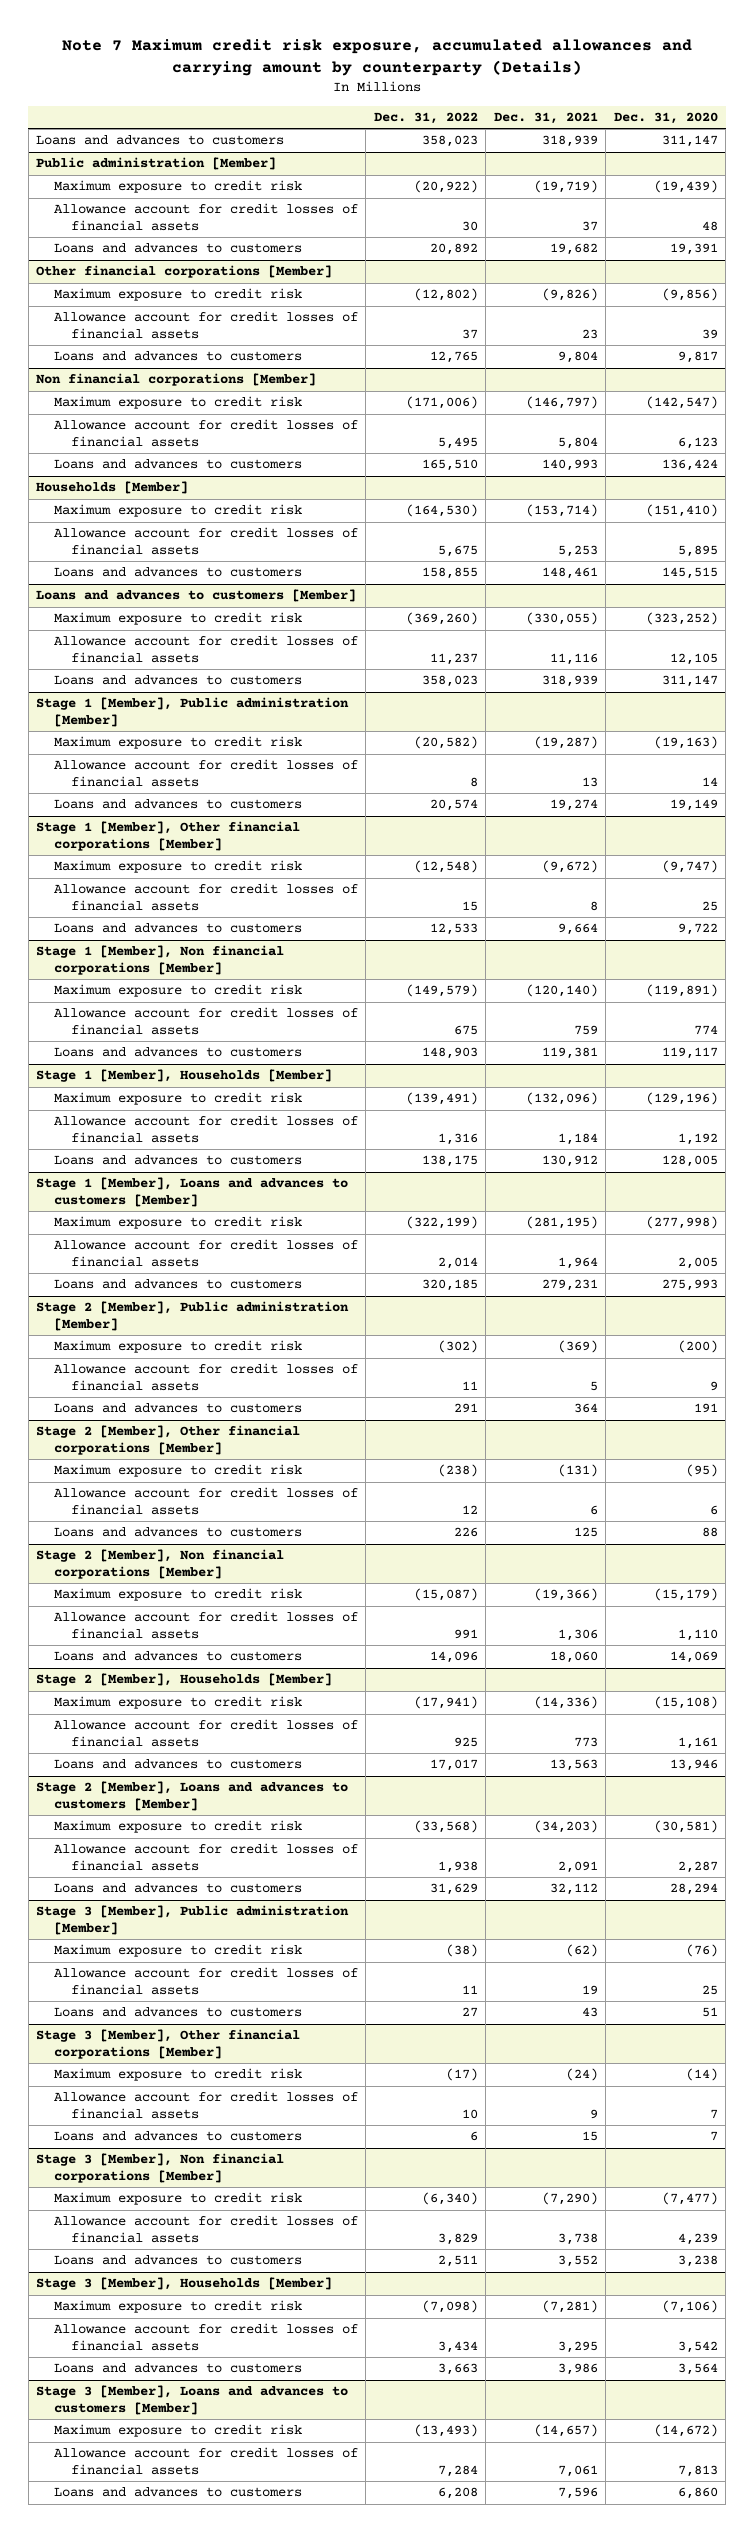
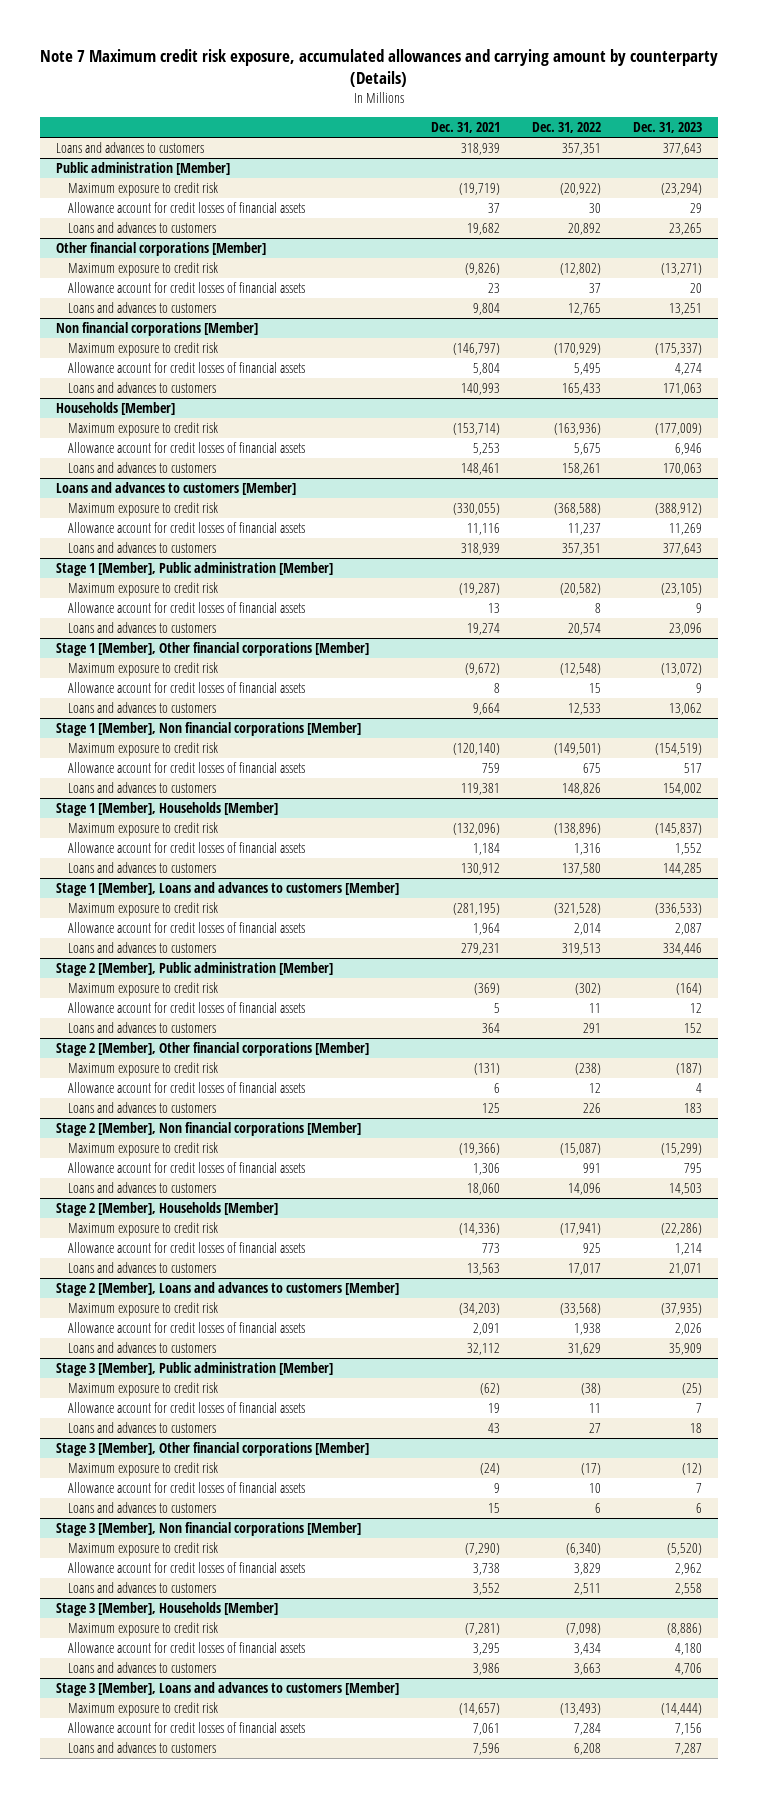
[613,112,718,125] Dec. 31, 2020 -> none
none -> [633,122,703,134] Dec. 31, 2023
[421,135,478,148] 358,023 -> [562,143,602,156] 357,351
[405,396,478,410] (171,006) -> [554,343,602,356] (170,929)
[421,459,478,472] 165,510 -> [562,383,602,396] 165,433
[405,504,478,518] (164,530) -> [554,423,602,436] (163,936)
[421,567,478,580] 158,855 -> [562,463,602,476] 158,261
[405,612,478,626] (369,260) -> [554,503,602,516] (368,588)
[421,675,478,688] 358,023 -> [562,543,602,556] 357,351
[405,984,478,998] (149,579) -> [554,743,602,756] (149,501)
[421,1047,478,1060] 148,903 -> [562,783,602,796] 148,826
[405,1092,478,1106] (139,491) -> [554,823,602,836] (138,896)
[421,1155,478,1168] 138,175 -> [562,863,602,876] 137,580
[405,1216,478,1230] (322,199) -> [554,903,602,916] (321,528)
[421,1279,478,1292] 320,185 -> [562,943,602,956] 319,513

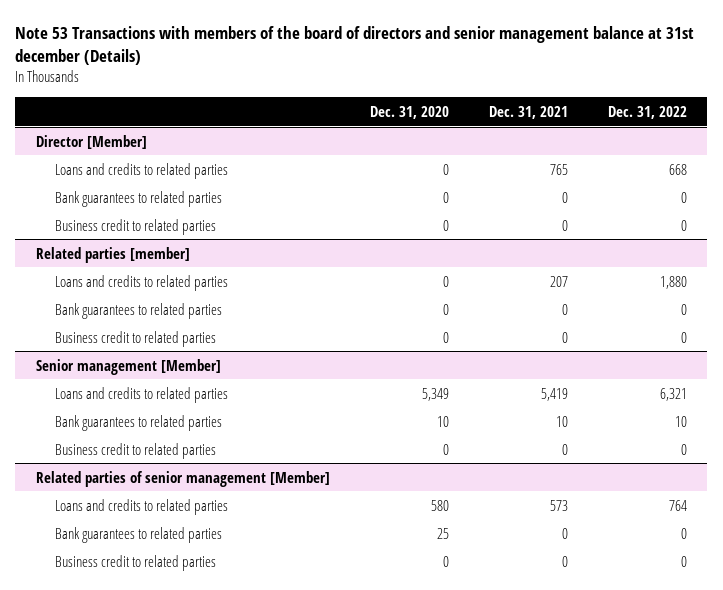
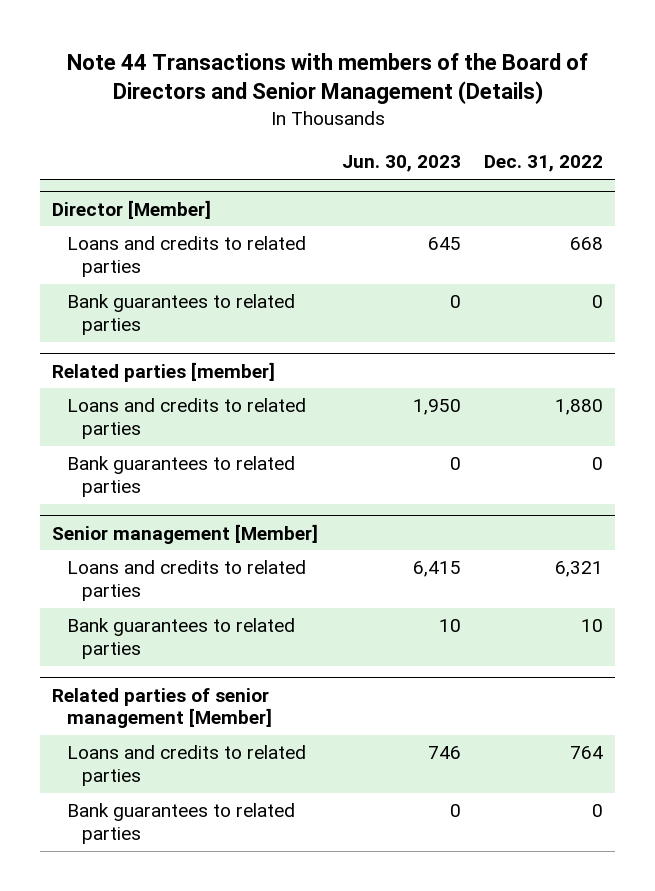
[15,25,695,65] Note 53 Transactions with members of the board of directors and senior management balance at 31st december (Details) -> [66,52,588,105] Note 44 Transactions with members of the Board of Directors and Senior Management (Details)
[369,105,449,119] Dec. 31, 2020 -> none
[488,105,568,119] Dec. 31, 2021 -> none
none -> [341,155,461,173] Jun. 30, 2023
[54,218,216,235] Business credit to related parties -> none
[54,330,216,347] Business credit to related parties -> none
[54,442,216,459] Business credit to related parties -> none
[54,554,216,571] Business credit to related parties -> none

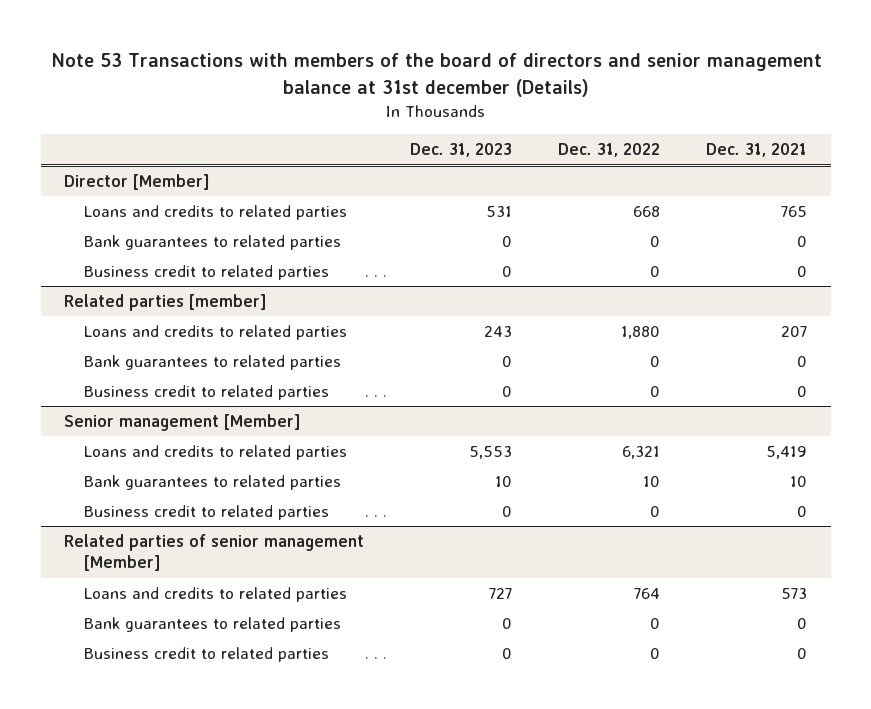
[66,52,588,105] Note 44 Transactions with members of the Board of Directors and Senior Management (Details) -> [50,53,822,97] Note 53 Transactions with members of the board of directors and senior management balance at 31st december (Details)
[341,155,461,173] Jun. 30, 2023 -> none
none -> [409,143,512,158] Dec. 31, 2023
none -> [706,143,808,158] Dec. 31, 2021
none -> [83,264,329,280] Business credit to related parties
none -> [83,384,329,400] Business credit to related parties
none -> [83,504,329,520] Business credit to related parties
none -> [83,646,329,662] Business credit to related parties

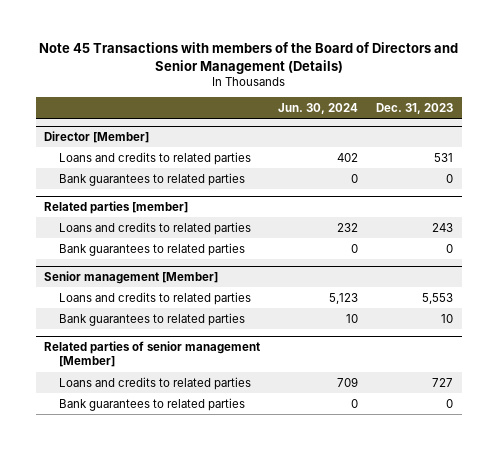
[50,53,822,97] Note 53 Transactions with members of the board of directors and senior management balance at 31st december (Details) -> [38,42,458,74] Note 45 Transactions with members of the Board of Directors and Senior Management (Details)
[558,143,661,158] Dec. 31, 2022 -> none
[706,143,808,158] Dec. 31, 2021 -> none
none -> [278,102,359,114] Jun. 30, 2024
[83,264,329,280] Business credit to related parties -> none
[83,384,329,400] Business credit to related parties -> none
[83,504,329,520] Business credit to related parties -> none
[83,646,329,662] Business credit to related parties -> none

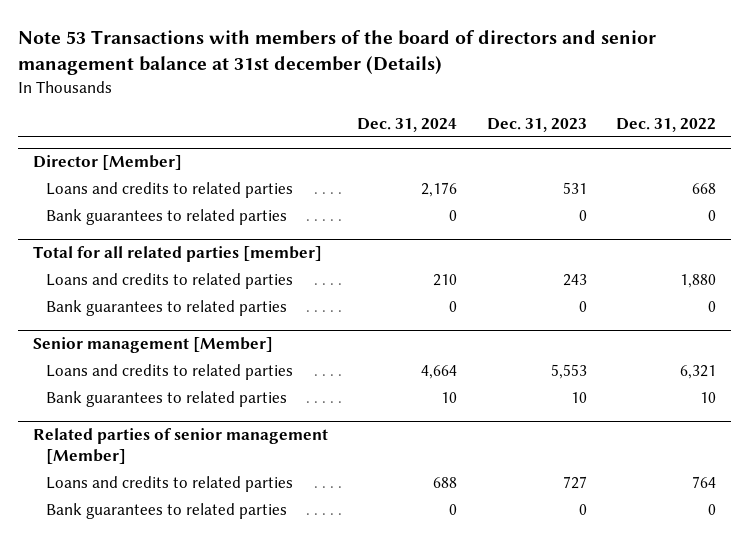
[38,42,458,74] Note 45 Transactions with members of the Board of Directors and Senior Management (Details) -> [17,30,656,76] Note 53 Transactions with members of the board of directors and senior management balance at 31st december (Details)
[278,102,359,114] Jun. 30, 2024 -> none
none -> [357,117,458,132] Dec. 31, 2024
none -> [616,117,717,132] Dec. 31, 2022
[44,200,189,214] Related parties [member] -> [32,246,322,263] Total for all related parties [member]

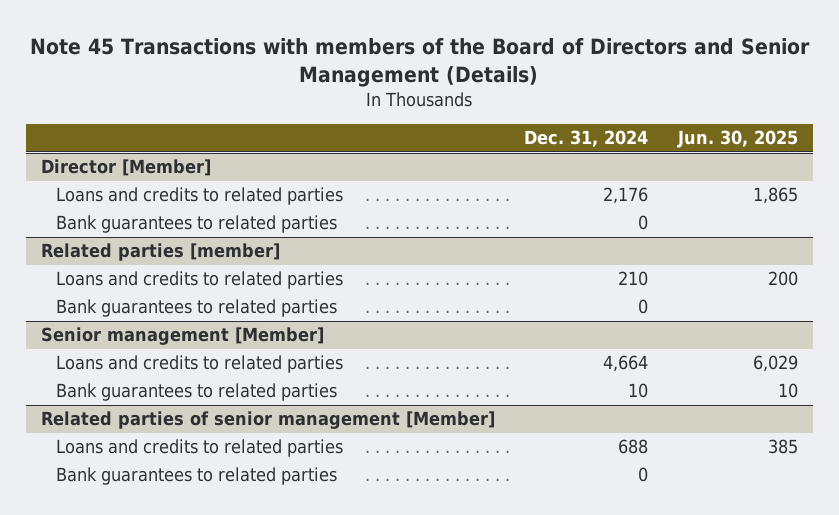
[17,30,656,76] Note 53 Transactions with members of the board of directors and senior management balance at 31st december (Details) -> [30,37,811,87] Note 45 Transactions with members of the Board of Directors and Senior Management (Details)
[486,117,587,132] Dec. 31, 2023 -> none
[616,117,717,132] Dec. 31, 2022 -> none
none -> [676,130,798,149] Jun. 30, 2025
[32,246,322,263] Total for all related parties [member] -> [40,243,280,262] Related parties [member]

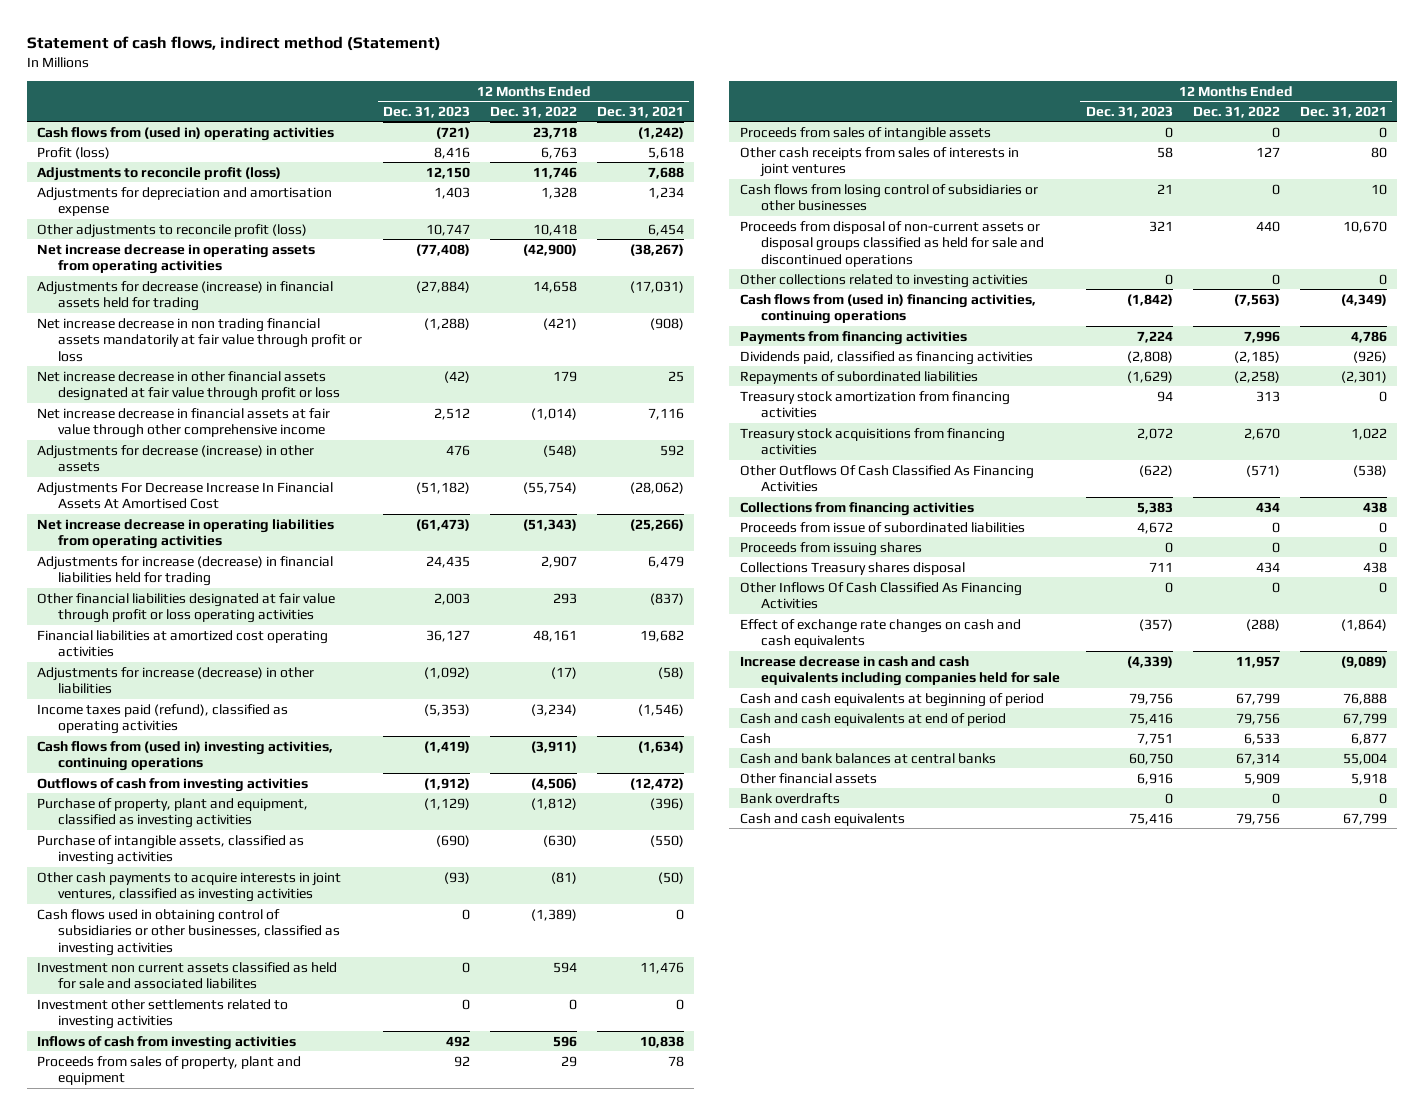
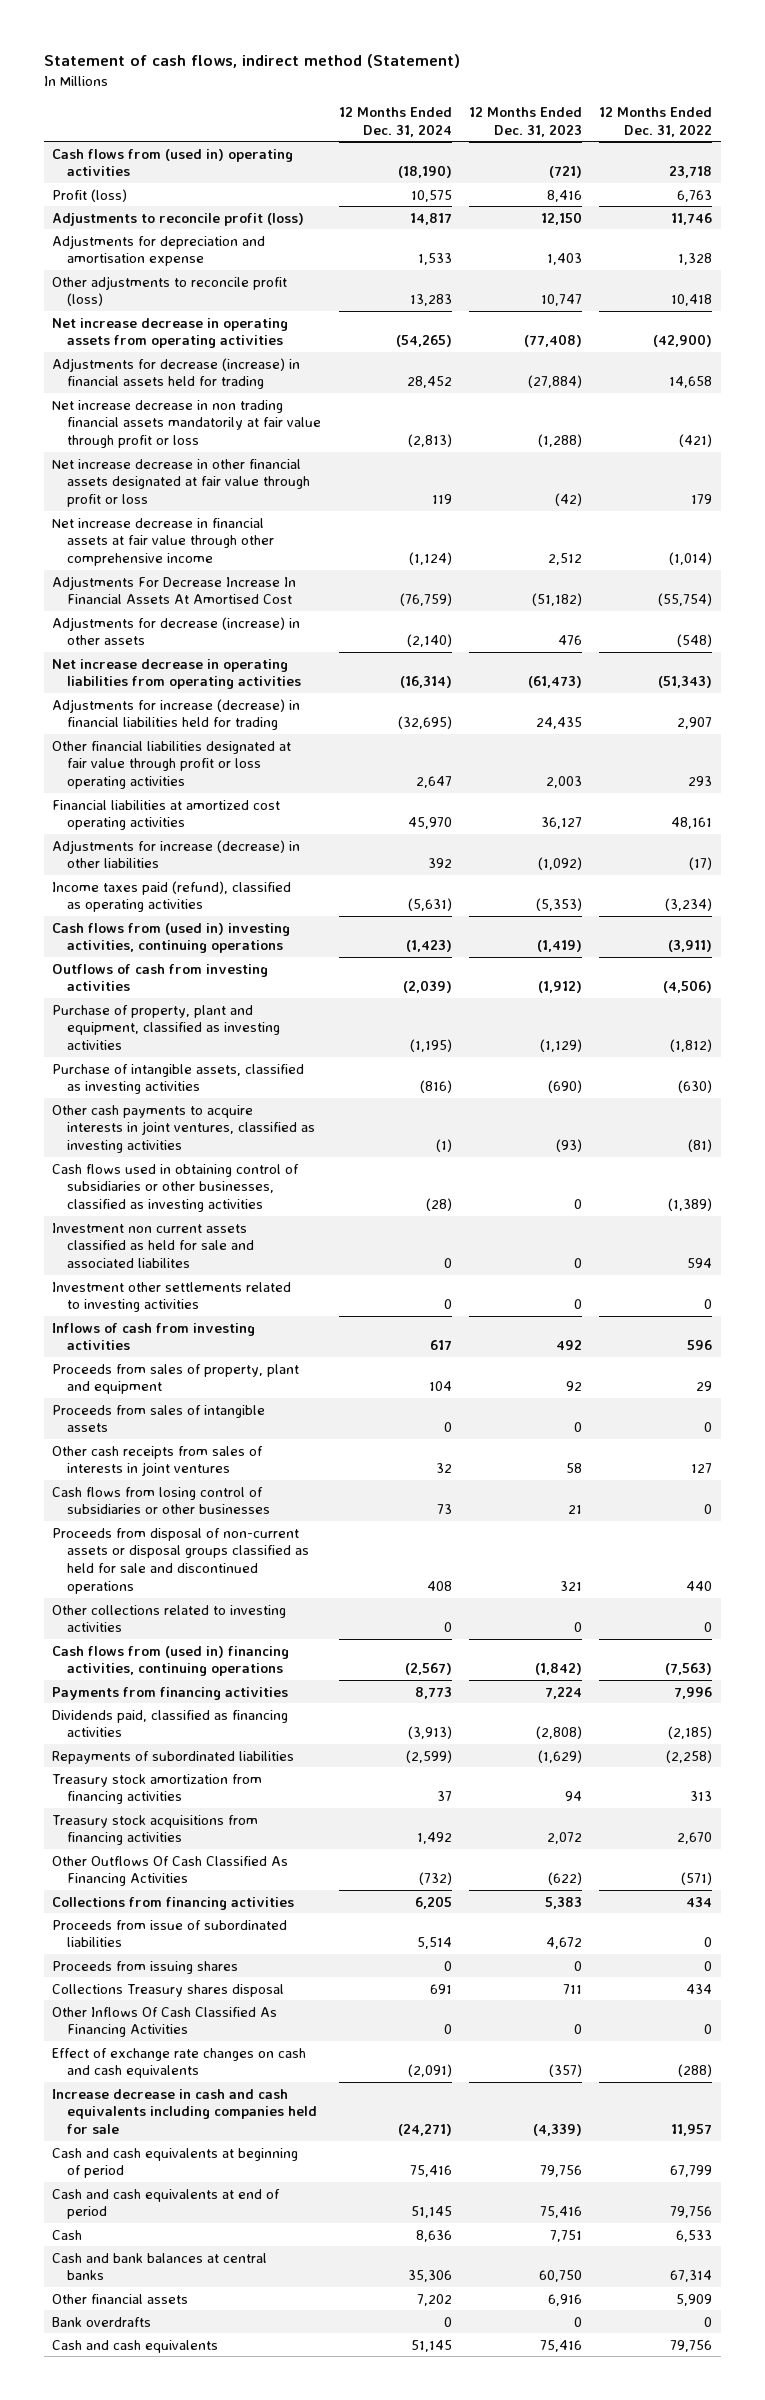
[597,105,685,118] Dec. 31, 2021 -> none
none -> [338,106,452,137] 12 Months Ended Dec. 31, 2024
[36,444,314,473] Adjustments for decrease (increase) in other assets -> [52,616,301,646] Adjustments for decrease (increase) in other assets

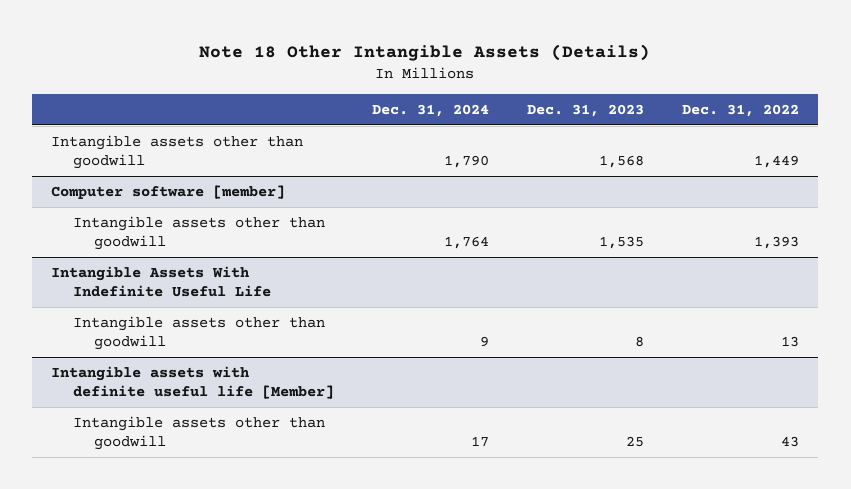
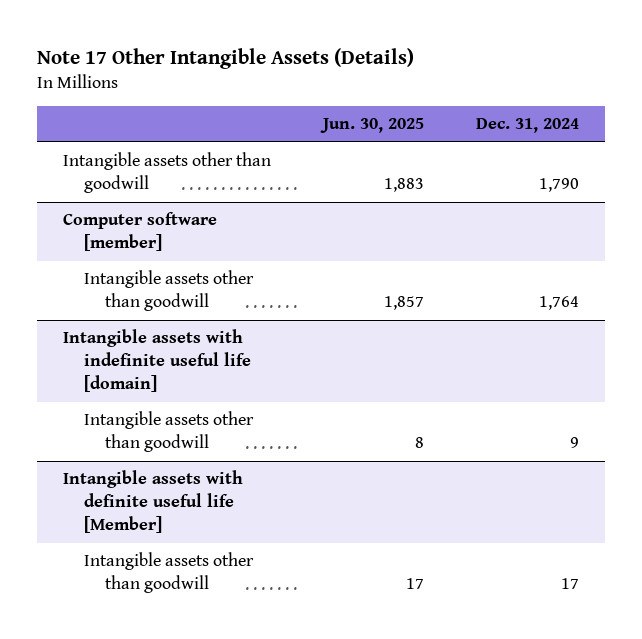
[199,43,651,61] Note 18 Other Intangible Assets (Details) -> [36,48,414,70] Note 17 Other Intangible Assets (Details)
[527,103,645,117] Dec. 31, 2023 -> none
[682,103,800,117] Dec. 31, 2022 -> none
none -> [319,118,424,134] Jun. 30, 2025
[51,266,271,297] Intangible Assets With Indefinite Useful Life -> [62,329,252,393] Intangible assets with indefinite useful life [domain]

